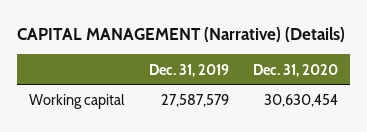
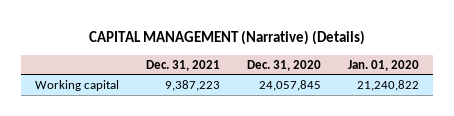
[148,63,229,77] Dec. 31, 2019 -> none
none -> [145,59,220,71] Dec. 31, 2021
none -> [347,59,419,71] Jan. 01, 2020
[263,94,338,108] 30,630,454 -> [258,80,321,92] 24,057,845

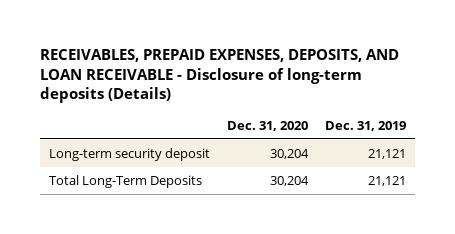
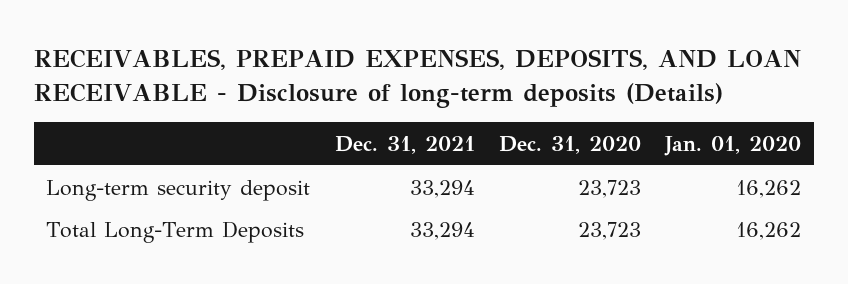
[324,121,406,132] Dec. 31, 2019 -> none
none -> [334,135,475,154] Dec. 31, 2021
none -> [664,135,802,156] Jan. 01, 2020
[269,148,309,159] 30,204 -> [578,179,642,198] 23,723
[269,175,309,186] 30,204 -> [578,221,642,240] 23,723

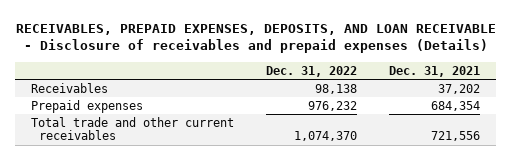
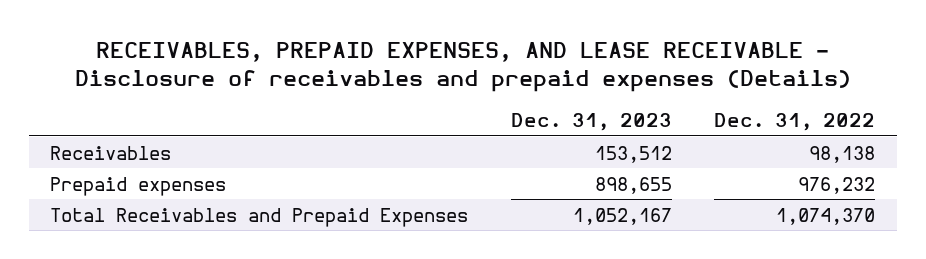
[15,23,496,54] RECEIVABLES, PREPAID EXPENSES, DEPOSITS, AND LOAN RECEIVABLE - Disclosure of receivables and prepaid expenses (Details) -> [74,41,851,93] RECEIVABLES, PREPAID EXPENSES, AND LEASE RECEIVABLE - Disclosure of receivables and prepaid expenses (Details)
[389,65,481,77] Dec. 31, 2021 -> none
none -> [510,112,672,131] Dec. 31, 2023
[30,116,234,141] Total trade and other current receivables -> [50,207,469,227] Total Receivables and Prepaid Expenses

